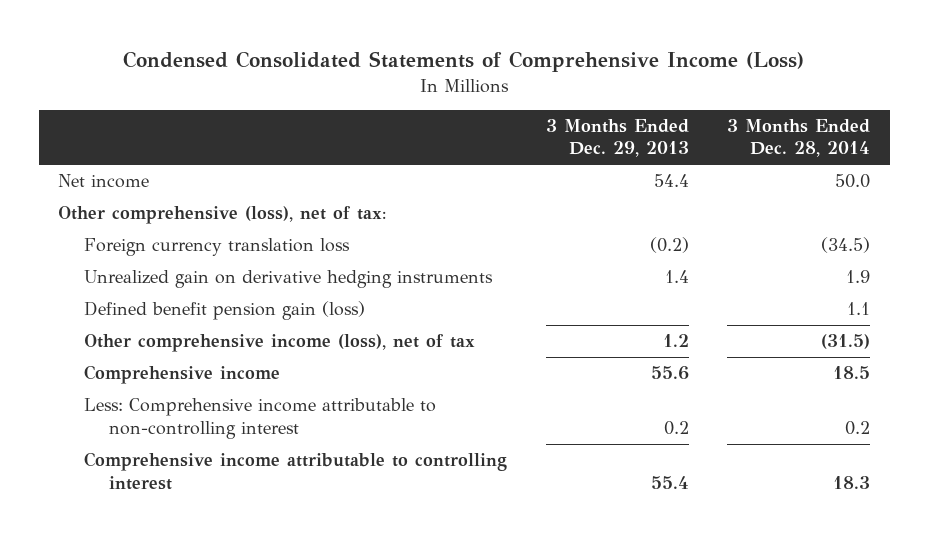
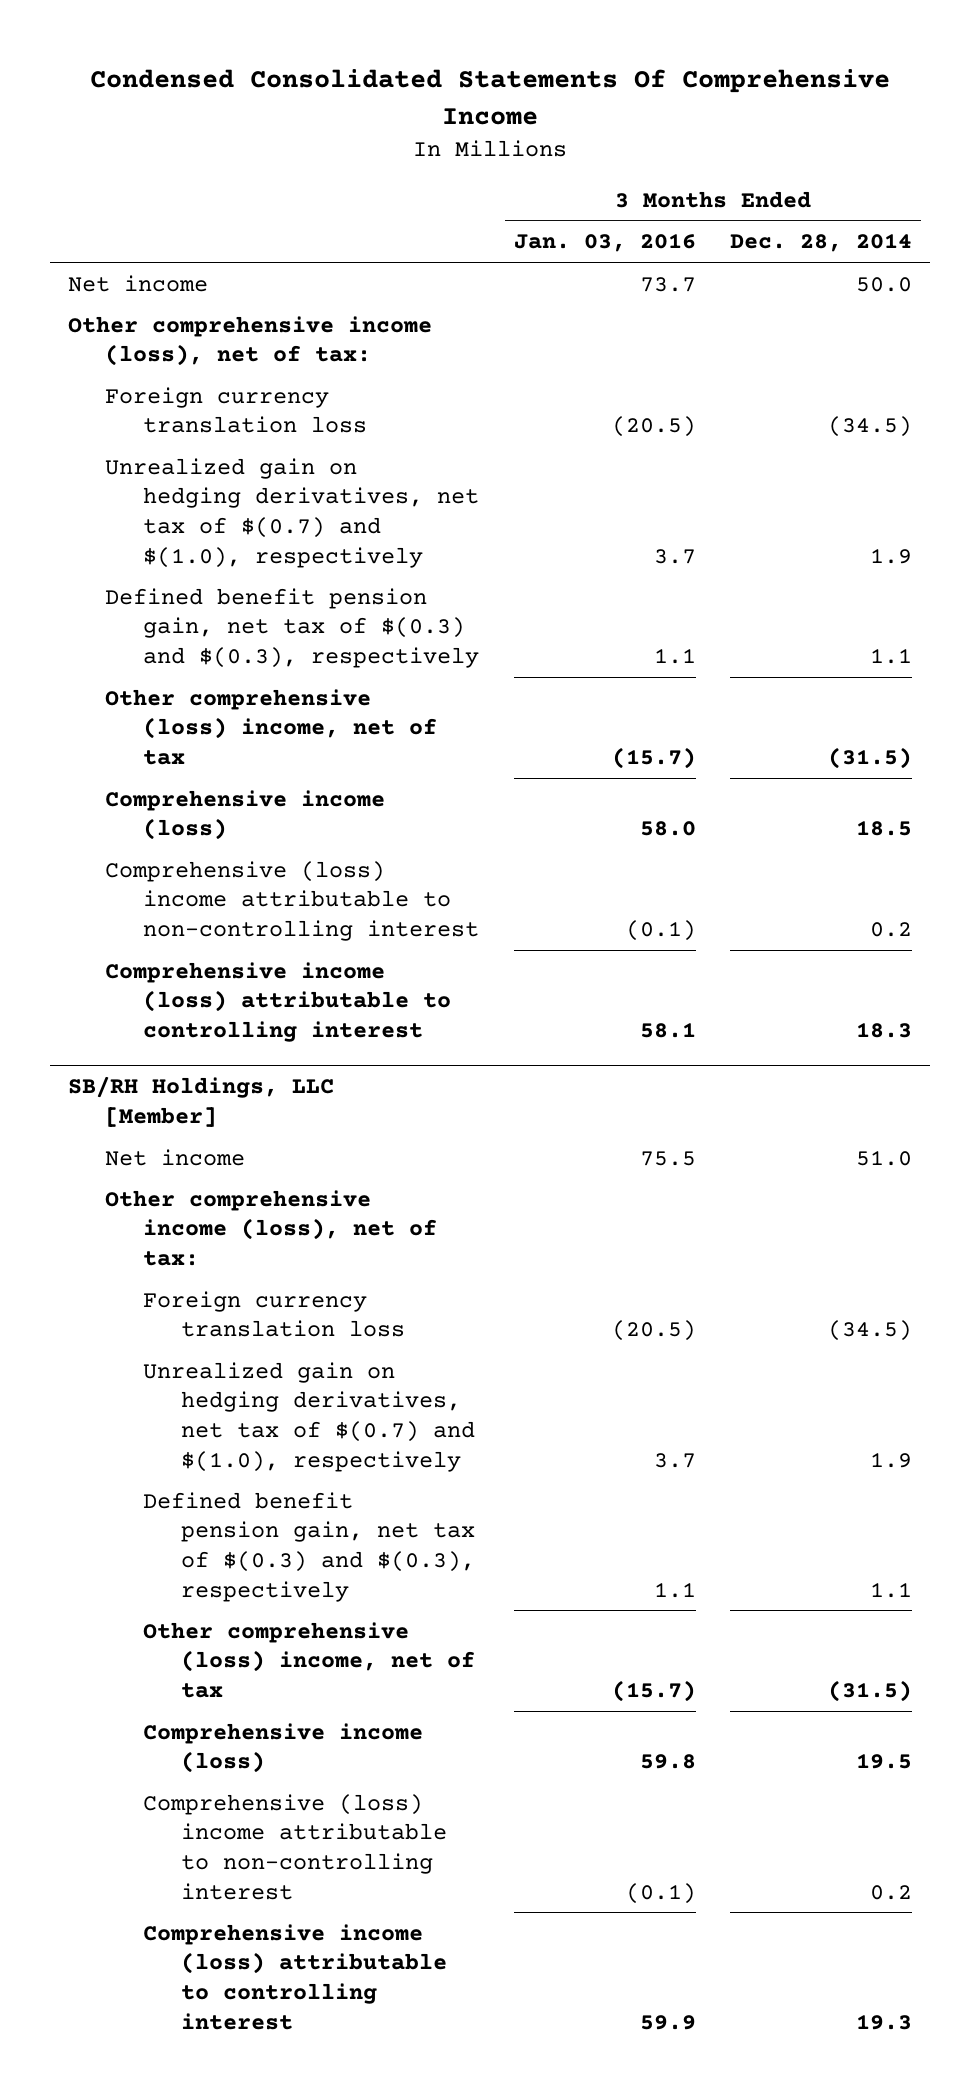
[123,51,805,73] Condensed Consolidated Statements of Comprehensive Income (Loss) -> [90,69,891,125] Condensed Consolidated Statements Of Comprehensive Income
[545,119,689,158] 3 Months Ended Dec. 29, 2013 -> none
none -> [513,233,696,253] Jan. 03, 2016
[58,206,387,225] Other comprehensive (loss), net of tax: -> [67,315,432,367] Other comprehensive income (loss), net of tax:
[83,270,493,289] Unrealized gain on derivative hedging instruments -> none
none -> [105,457,480,568] Unrealized gain on hedging derivatives, net tax of $(0.7) and $(1.0), respectively
[83,301,365,321] Defined benefit pension gain (loss) -> [105,587,480,668] Defined benefit pension gain, net tax of $(0.3) and $(0.3), respectively
[83,334,475,353] Other comprehensive income (loss), net of tax -> [105,688,438,765] Other comprehensive (loss) income, net of tax
[83,365,280,385] Comprehensive income -> [105,789,386,841] Comprehensive income (loss)
[83,398,436,439] Less: Comprehensive income attributable to non-controlling interest -> [105,860,480,941] Comprehensive (loss) income attributable to non-controlling interest
[83,452,507,490] Comprehensive income attributable to controlling interest -> [105,961,452,1042] Comprehensive income (loss) attributable to controlling interest
none -> [67,1076,334,1128] SB/RH Holdings, LLC [Member]
none -> [105,1148,246,1166] Net income
none -> [105,1189,438,1266] Other comprehensive income (loss), net of tax:
none -> [143,1290,405,1338] Foreign currency translation loss
none -> [143,1361,475,1472] Unrealized gain on hedging derivatives, net tax of $(0.7) and $(1.0), respectively
none -> [143,1491,475,1602] Defined benefit pension gain, net tax of $(0.3) and $(0.3), respectively
none -> [143,1621,475,1698] Other comprehensive (loss) income, net of tax
none -> [143,1722,424,1774] Comprehensive income (loss)
none -> [143,1793,447,1900] Comprehensive (loss) income attributable to non-controlling interest
none -> [143,1923,447,2030] Comprehensive income (loss) attributable to controlling interest

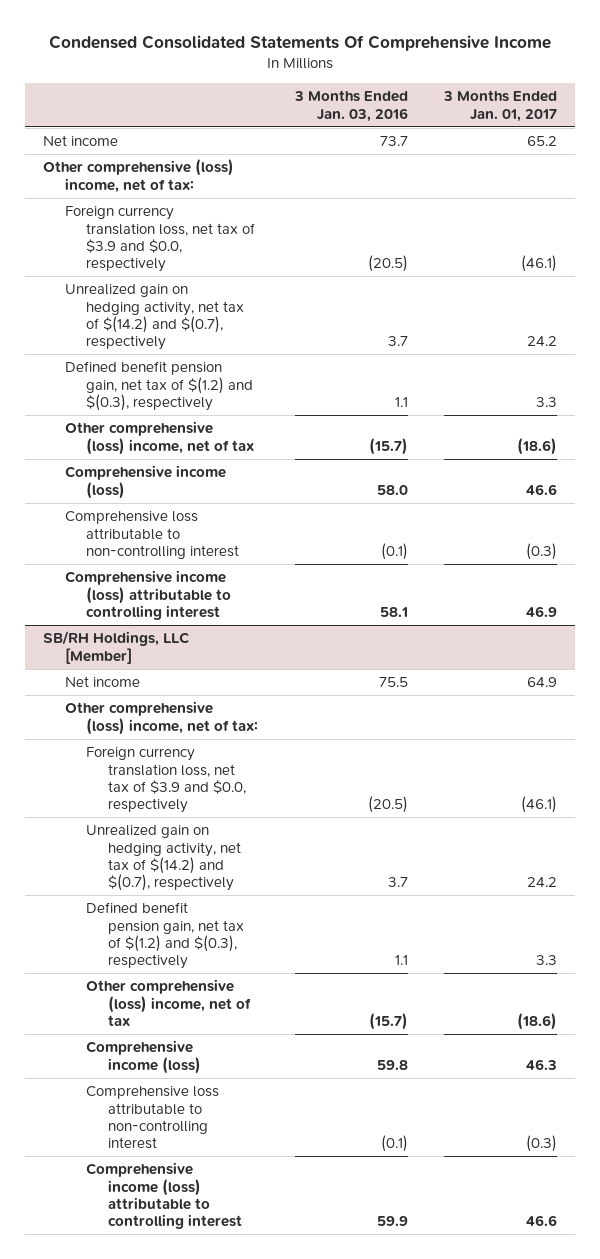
[730,233,913,253] Dec. 28, 2014 -> none
none -> [442,90,557,122] 3 Months Ended Jan. 01, 2017
[67,315,432,367] Other comprehensive income (loss), net of tax: -> [43,159,235,193] Other comprehensive (loss) income, net of tax:
[105,386,368,434] Foreign currency translation loss -> [64,206,256,273] Foreign currency translation loss, net tax of $3.9 and $0.0, respectively
[105,457,480,568] Unrealized gain on hedging derivatives, net tax of $(0.7) and $(1.0), respectively -> [64,284,245,351] Unrealized gain on hedging activity, net tax of $(14.2) and $(0.7), respectively
[105,587,480,668] Defined benefit pension gain, net tax of $(0.3) and $(0.3), respectively -> [64,361,254,411] Defined benefit pension gain, net tax of $(1.2) and $(0.3), respectively
[105,860,480,941] Comprehensive (loss) income attributable to non-controlling interest -> [64,511,240,559] Comprehensive loss attributable to non-controlling interest
[105,1189,438,1266] Other comprehensive income (loss), net of tax: -> [64,701,259,735] Other comprehensive (loss) income, net of tax:
[143,1290,405,1338] Foreign currency translation loss -> [86,747,246,814] Foreign currency translation loss, net tax of $3.9 and $0.0, respectively
[143,1361,475,1472] Unrealized gain on hedging derivatives, net tax of $(0.7) and $(1.0), respectively -> [86,825,241,892] Unrealized gain on hedging activity, net tax of $(14.2) and $(0.7), respectively
[143,1491,475,1602] Defined benefit pension gain, net tax of $(0.3) and $(0.3), respectively -> [86,902,244,970] Defined benefit pension gain, net tax of $(1.2) and $(0.3), respectively
[143,1793,447,1900] Comprehensive (loss) income attributable to non-controlling interest -> [86,1086,220,1150] Comprehensive loss attributable to non-controlling interest

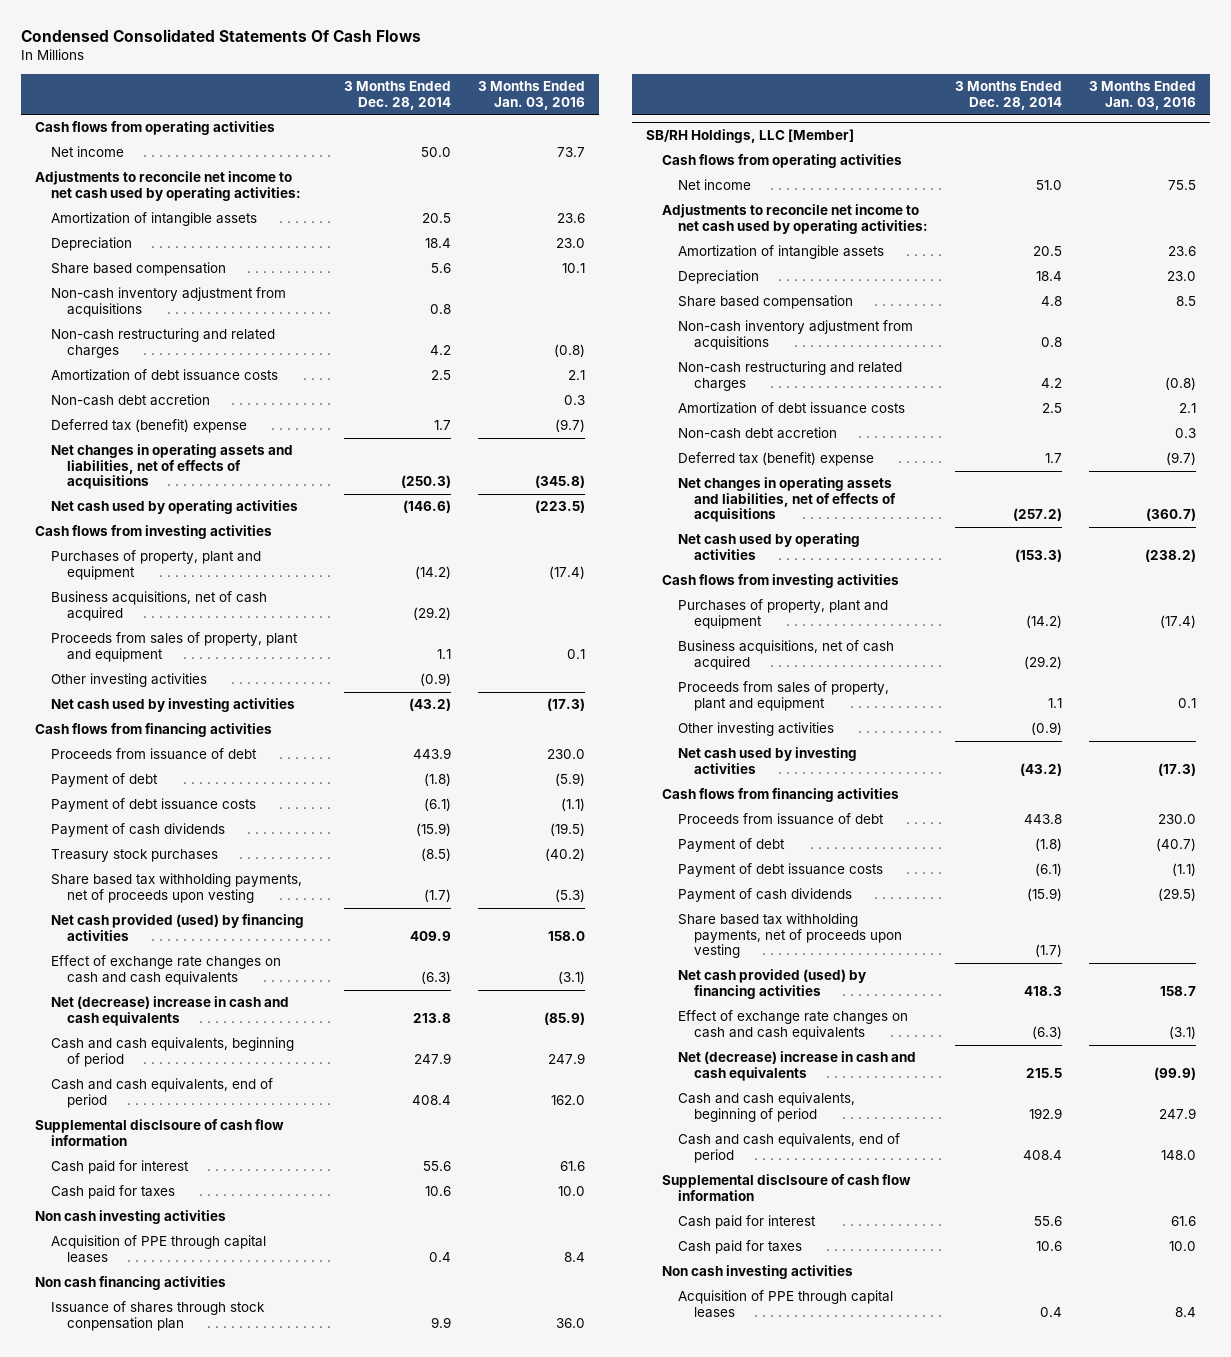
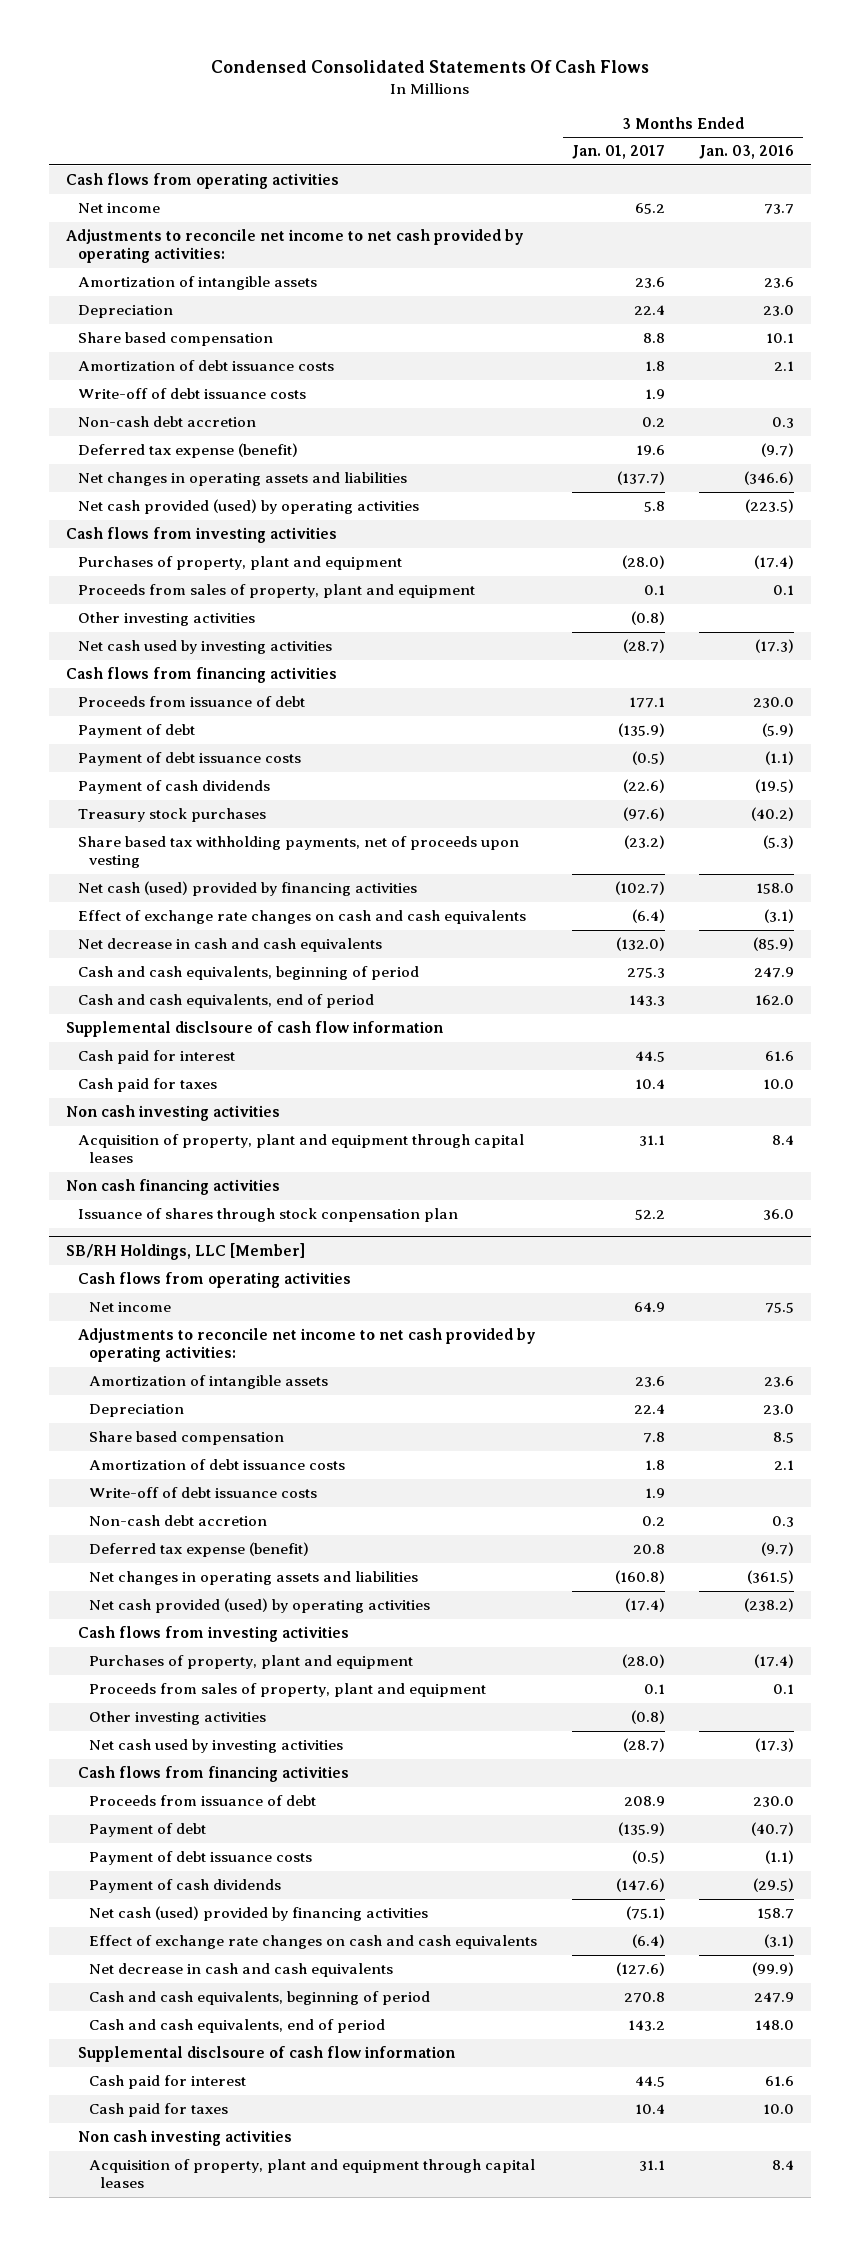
[344,81,452,110] 3 Months Ended Dec. 28, 2014 -> none
none -> [571,145,665,160] Jan. 01, 2017
[34,171,301,201] Adjustments to reconcile net income to net cash used by operating activities: -> [66,229,525,264] Adjustments to reconcile net income to net cash provided by operating activities:
[50,287,286,317] Non-cash inventory adjustment from acquisitions -> none
[50,328,275,358] Non-cash restructuring and related charges -> none
none -> [77,388,306,400] Write-off of debt issuance costs
[50,419,247,434] Deferred tax (benefit) expense -> [77,443,298,459] Deferred tax expense (benefit)
[50,444,293,490] Net changes in operating assets and liabilities, net of effects of acquisitions -> [77,472,407,487] Net changes in operating assets and liabilities
[535,475,586,489] (345.8) -> [744,471,795,486] (346.6)
[50,500,298,515] Net cash used by operating activities -> [77,499,419,515] Net cash provided (used) by operating activities
[50,591,267,621] Business acquisitions, net of cash acquired -> none
[50,914,304,941] Net cash provided (used) by financing activities -> [77,881,417,897] Net cash (used) provided by financing activities
[50,996,289,1026] Net (decrease) increase in cash and cash equivalents -> [77,938,382,953] Net decrease in cash and cash equivalents
[50,1235,266,1263] Acquisition of PPE through capital leases -> [77,1134,524,1164] Acquisition of property, plant and equipment through capital leases
[662,204,929,234] Adjustments to reconcile net income to net cash used by operating activities: -> [77,1328,536,1363] Adjustments to reconcile net income to net cash provided by operating activities:
[678,320,914,350] Non-cash inventory adjustment from acquisitions -> none
[678,361,903,391] Non-cash restructuring and related charges -> none
none -> [89,1487,318,1499] Write-off of debt issuance costs
[678,452,875,467] Deferred tax (benefit) expense -> [89,1542,310,1558] Deferred tax expense (benefit)
[678,477,897,523] Net changes in operating assets and liabilities, net of effects of acquisitions -> [89,1571,419,1586] Net changes in operating assets and liabilities
[1146,508,1197,522] (360.7) -> [747,1570,795,1585] (361.5)
[678,533,861,560] Net cash used by operating activities -> [89,1598,431,1614] Net cash provided (used) by operating activities
[678,640,895,670] Business acquisitions, net of cash acquired -> none
[678,913,903,959] Share based tax withholding payments, net of proceeds upon vesting -> none
[678,969,867,999] Net cash provided (used) by financing activities -> [89,1906,429,1922] Net cash (used) provided by financing activities
[678,1051,917,1081] Net (decrease) increase in cash and cash equivalents -> [89,1963,394,1978] Net decrease in cash and cash equivalents
[678,1290,894,1318] Acquisition of PPE through capital leases -> [89,2159,536,2189] Acquisition of property, plant and equipment through capital leases

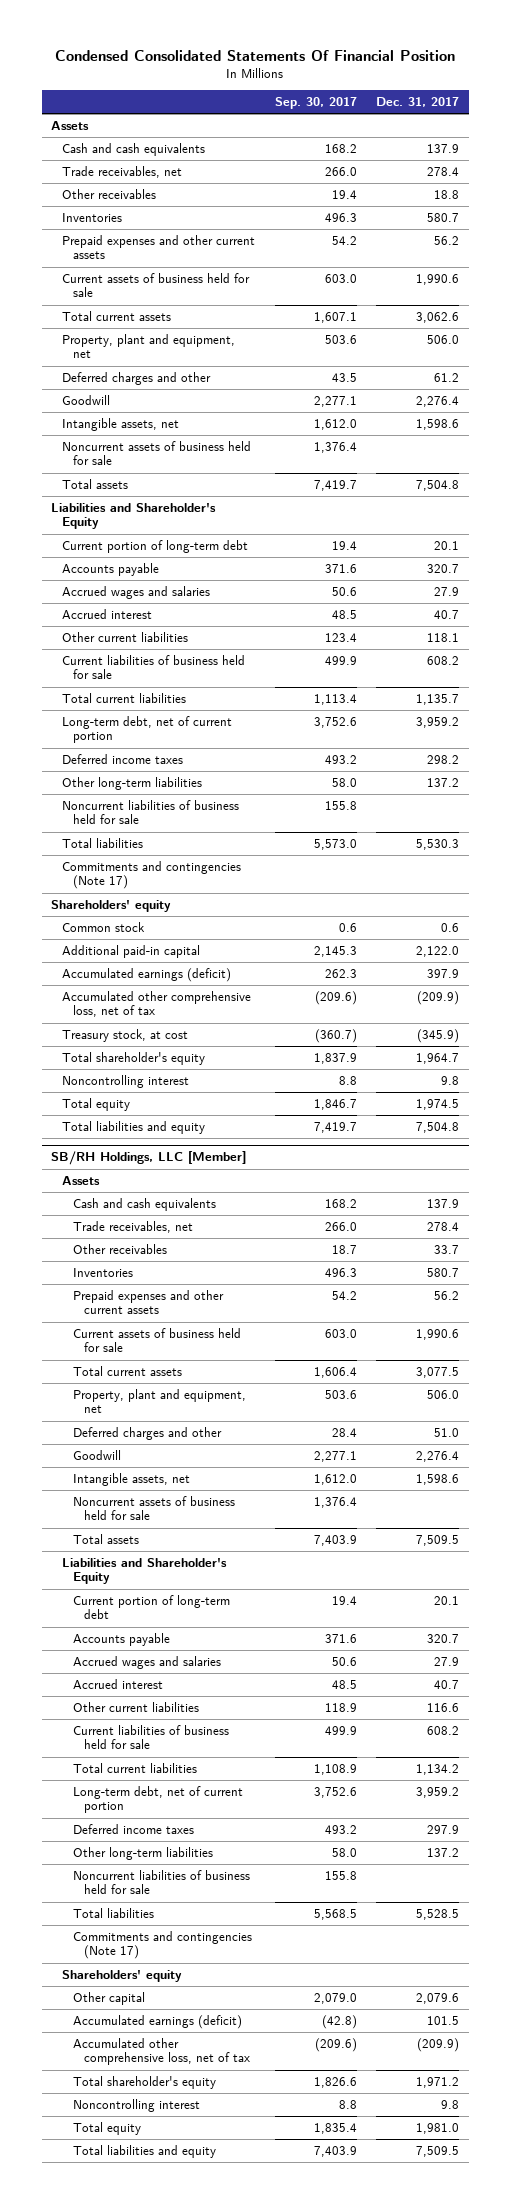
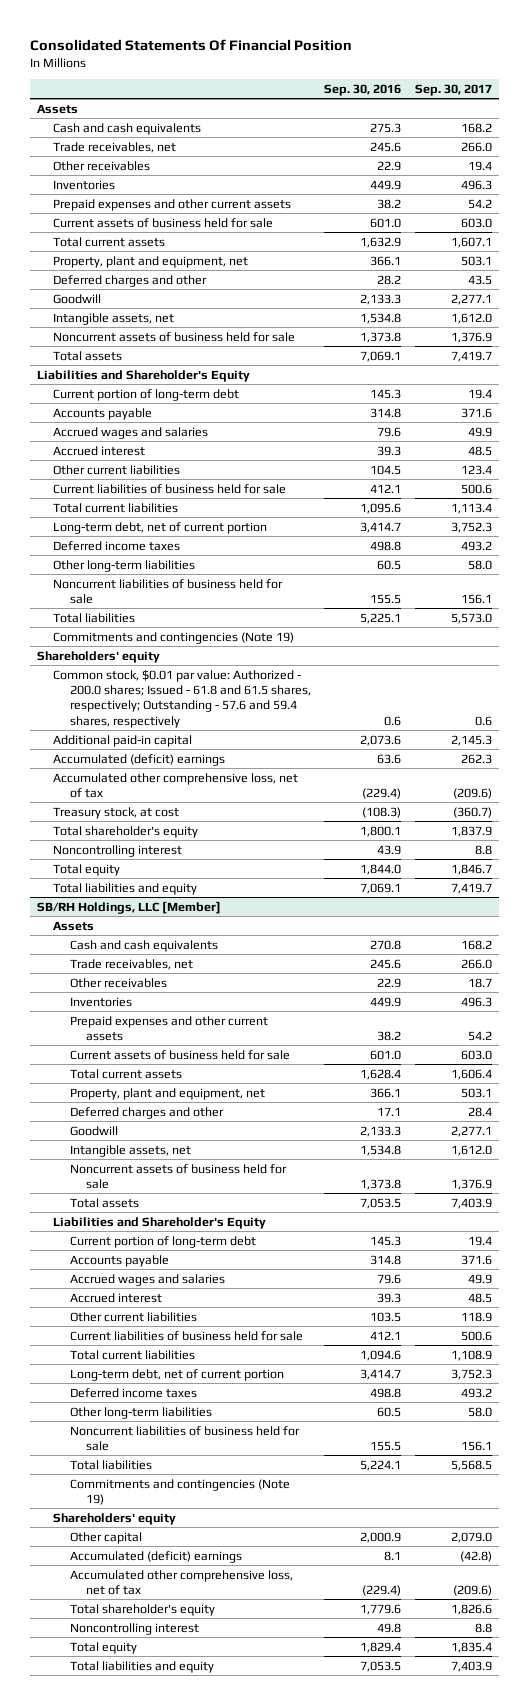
[55,49,456,61] Condensed Consolidated Statements Of Financial Position -> [30,38,353,51] Consolidated Statements Of Financial Position
[376,97,460,108] Dec. 31, 2017 -> none
none -> [324,83,402,96] Sep. 30, 2016
[324,335,357,345] 503.6 -> [460,255,492,266] 503.1
[313,442,357,454] 1,376.4 -> [450,331,492,343] 1,376.9
[331,587,357,597] 50.6 -> [467,426,492,437] 49.9
[324,656,357,666] 499.9 -> [460,483,492,494] 500.6
[313,717,357,729] 3,752.6 -> [450,521,492,533] 3,752.3
[324,801,357,811] 155.8 -> [460,594,492,605] 156.1
[62,861,242,890] Commitments and contingencies (Note 17) -> [53,631,295,644] Commitments and contingencies (Note 19)
[62,922,146,933] Common stock -> [53,669,311,728] Common stock, $0.01 par value: Authorized - 200.0 shares; Issued - 61.8 and 61.5 shares, respectively; Outstanding - 57.6 and 59.4 shares, respectively
[62,968,232,983] Accumulated earnings (deficit) -> [53,753,226,766] Accumulated (deficit) earnings
[324,1390,357,1400] 503.6 -> [460,1087,492,1098] 503.1
[313,1497,357,1509] 1,376.4 -> [450,1179,492,1191] 1,376.9
[331,1657,357,1667] 50.6 -> [467,1273,492,1284] 49.9
[324,1726,357,1736] 499.9 -> [460,1330,492,1341] 500.6
[313,1787,357,1799] 3,752.6 -> [450,1368,492,1380] 3,752.3
[324,1871,357,1881] 155.8 -> [460,1441,492,1452] 156.1
[73,1931,253,1960] Commitments and contingencies (Note 17) -> [69,1478,290,1506] Commitments and contingencies (Note 19)
[73,2015,243,2030] Accumulated earnings (deficit) -> [69,1550,242,1563] Accumulated (deficit) earnings

